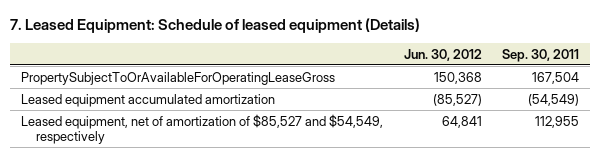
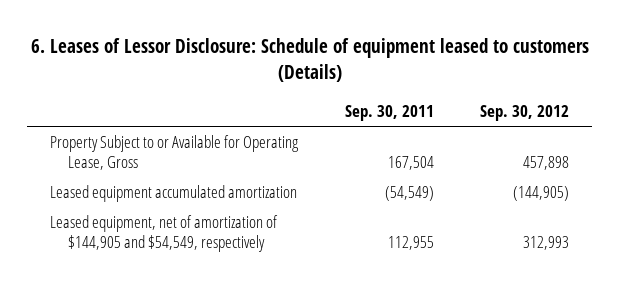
[10,18,421,34] 7. Leased Equipment: Schedule of leased equipment (Details) -> [30,38,589,83] 6. Leases of Lessor Disclosure: Schedule of equipment leased to customers (Details)
[403,48,482,61] Jun. 30, 2012 -> none
none -> [479,104,569,121] Sep. 30, 2012
[20,71,335,85] PropertySubjectToOrAvailableForOperatingLeaseGross -> [50,135,300,170] Property Subject to or Available for Operating Lease, Gross
[20,113,383,145] Leased equipment, net of amortization of $85,527 and $54,549, respectively -> [50,215,279,252] Leased equipment, net of amortization of $144,905 and $54,549, respectively

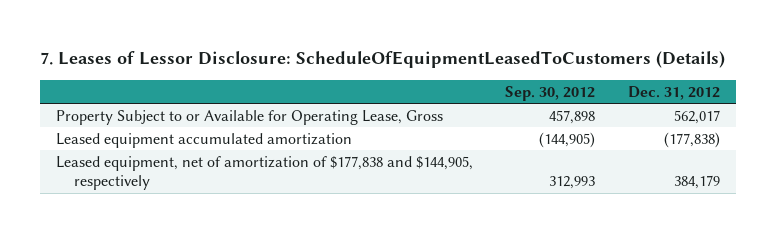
[30,38,589,83] 6. Leases of Lessor Disclosure: Schedule of equipment leased to customers (Details) -> [39,51,725,69] 7. Leases of Lessor Disclosure: ScheduleOfEquipmentLeasedToCustomers (Details)
[344,104,434,121] Sep. 30, 2011 -> none
none -> [627,85,720,100] Dec. 31, 2012
[50,215,279,252] Leased equipment, net of amortization of $144,905 and $54,549, respectively -> [55,155,473,191] Leased equipment, net of amortization of $177,838 and $144,905, respectively

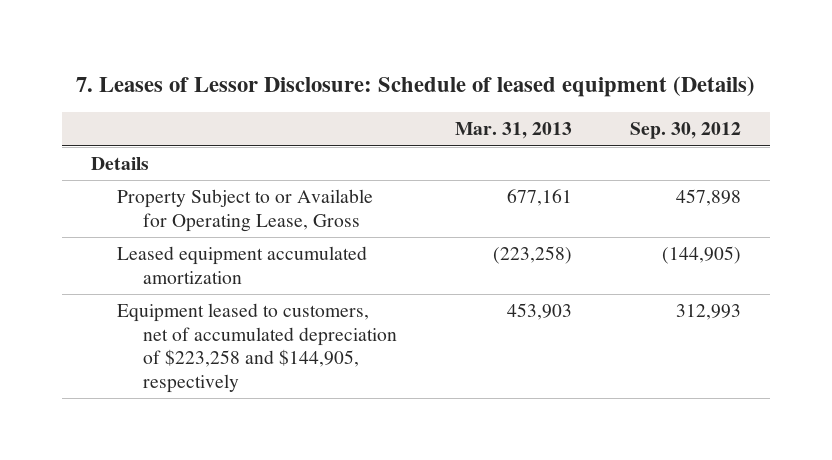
[39,51,725,69] 7. Leases of Lessor Disclosure: ScheduleOfEquipmentLeasedToCustomers (Details) -> [76,76,756,98] 7. Leases of Lessor Disclosure: Schedule of leased equipment (Details)
[627,85,720,100] Dec. 31, 2012 -> none
none -> [454,122,572,140] Mar. 31, 2013
none -> [91,157,150,171] Details
[55,155,473,191] Leased equipment, net of amortization of $177,838 and $144,905, respectively -> [116,303,397,393] Equipment leased to customers, net of accumulated depreciation of $223,258 and $144,905, respectively

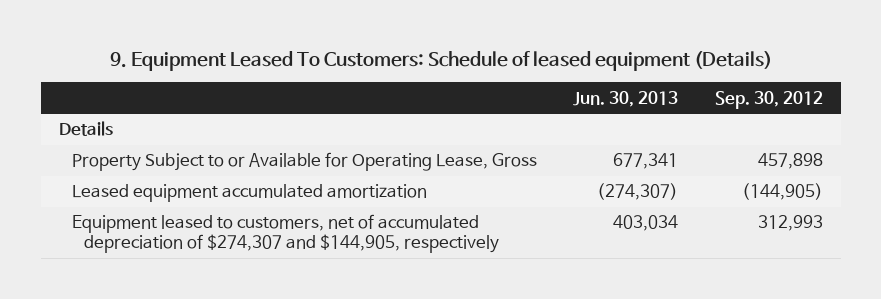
[76,76,756,98] 7. Leases of Lessor Disclosure: Schedule of leased equipment (Details) -> [109,50,772,71] 9. Equipment Leased To Customers: Schedule of leased equipment (Details)
[454,122,572,140] Mar. 31, 2013 -> none
none -> [573,90,679,107] Jun. 30, 2013
[116,303,397,393] Equipment leased to customers, net of accumulated depreciation of $223,258 and $144,905, respectively -> [71,214,500,254] Equipment leased to customers, net of accumulated depreciation of $274,307 and $144,905, respectively

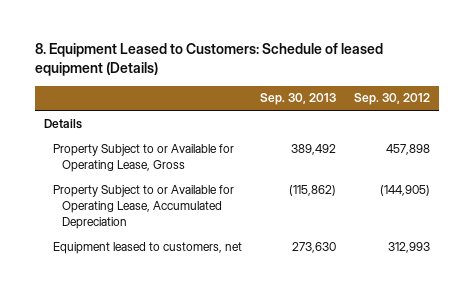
[109,50,772,71] 9. Equipment Leased To Customers: Schedule of leased equipment (Details) -> [35,43,384,77] 8. Equipment Leased to Customers: Schedule of leased equipment (Details)
[573,90,679,107] Jun. 30, 2013 -> none
none -> [259,93,336,106] Sep. 30, 2013
[71,184,427,203] Leased equipment accumulated amortization -> [53,184,235,229] Property Subject to or Available for Operating Lease, Accumulated Depreciation
[71,214,500,254] Equipment leased to customers, net of accumulated depreciation of $274,307 and $144,905, respectively -> [53,241,243,254] Equipment leased to customers, net

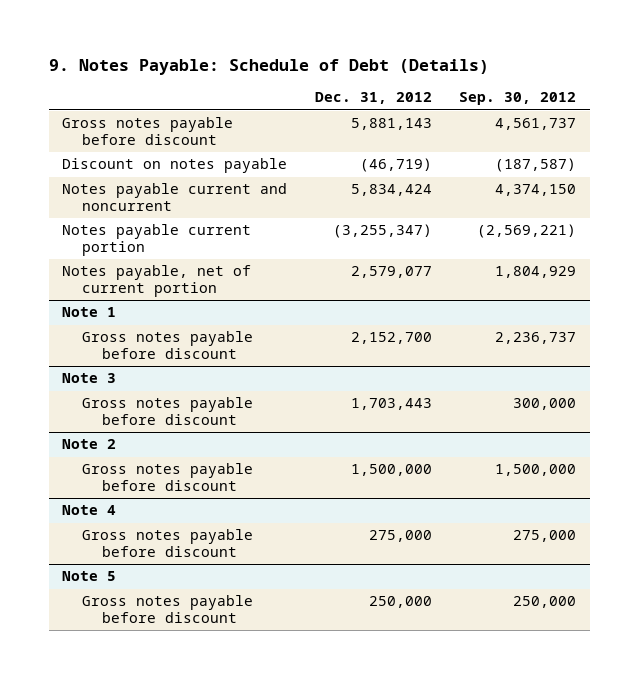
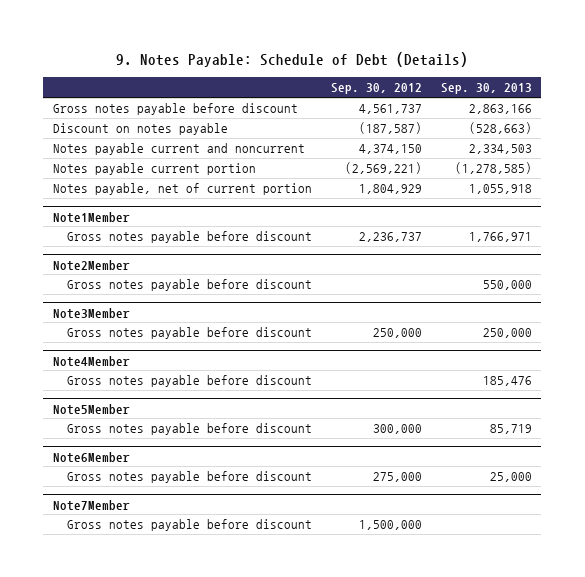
[314,92,432,105] Dec. 31, 2012 -> none
none -> [440,83,532,95] Sep. 30, 2013
[62,307,117,318] Note 1 -> none
none -> [52,211,130,223] Note1Member
[62,373,117,384] Note 3 -> none
none -> [52,259,130,271] Note2Member
none -> [67,279,313,292] Gross notes payable before discount
none -> [52,307,130,319] Note3Member
none -> [67,327,313,340] Gross notes payable before discount
none -> [52,355,130,367] Note4Member
none -> [67,375,313,388] Gross notes payable before discount
none -> [52,403,130,415] Note5Member
[62,439,117,450] Note 2 -> none
[82,463,254,492] Gross notes payable before discount -> none
[62,505,117,516] Note 4 -> none
none -> [52,451,130,463] Note6Member
[62,571,117,582] Note 5 -> none
none -> [52,499,130,511] Note7Member
[513,596,577,609] 250,000 -> [359,520,423,531] 1,500,000

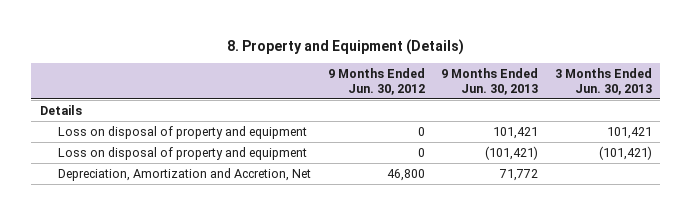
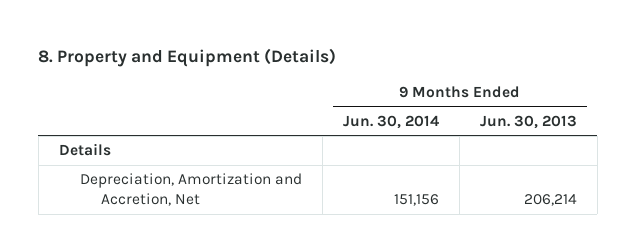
[327,67,425,95] 9 Months Ended Jun. 30, 2012 -> none
[554,67,652,95] 3 Months Ended Jun. 30, 2013 -> none
none -> [342,114,439,129] Jun. 30, 2014
[58,125,308,139] Loss on disposal of property and equipment -> none
[58,146,308,160] Loss on disposal of property and equipment -> none
[499,168,539,181] 71,772 -> [523,194,577,207] 206,214

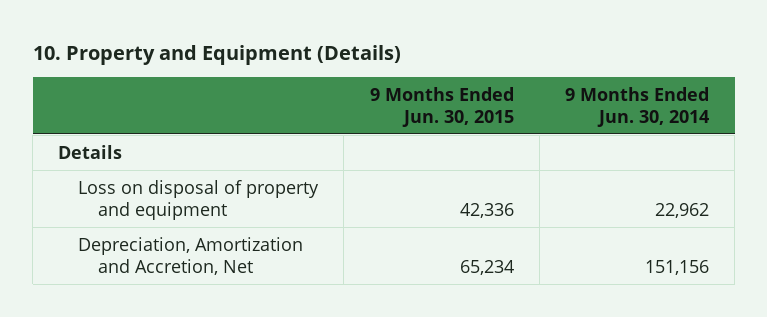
[38,48,337,68] 8. Property and Equipment (Details) -> [32,44,401,65] 10. Property and Equipment (Details)
[479,114,577,129] Jun. 30, 2013 -> none
none -> [369,86,514,127] 9 Months Ended Jun. 30, 2015
none -> [78,179,320,220] Loss on disposal of property and equipment

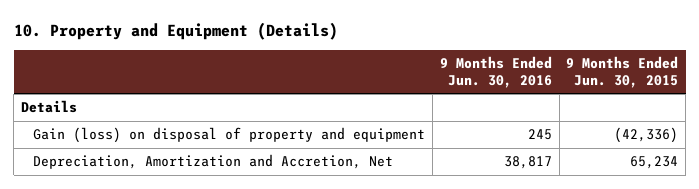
[564,86,709,127] 9 Months Ended Jun. 30, 2014 -> none
none -> [439,56,552,88] 9 Months Ended Jun. 30, 2016
[78,179,320,220] Loss on disposal of property and equipment -> [33,127,426,144] Gain (loss) on disposal of property and equipment
[459,202,514,218] 42,336 -> [614,127,679,144] (42,336)

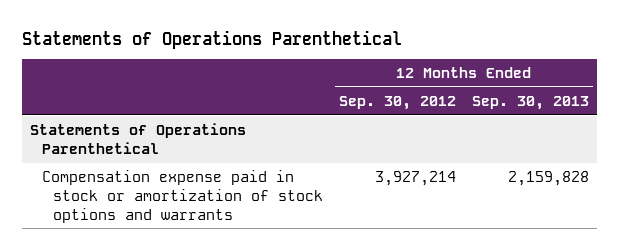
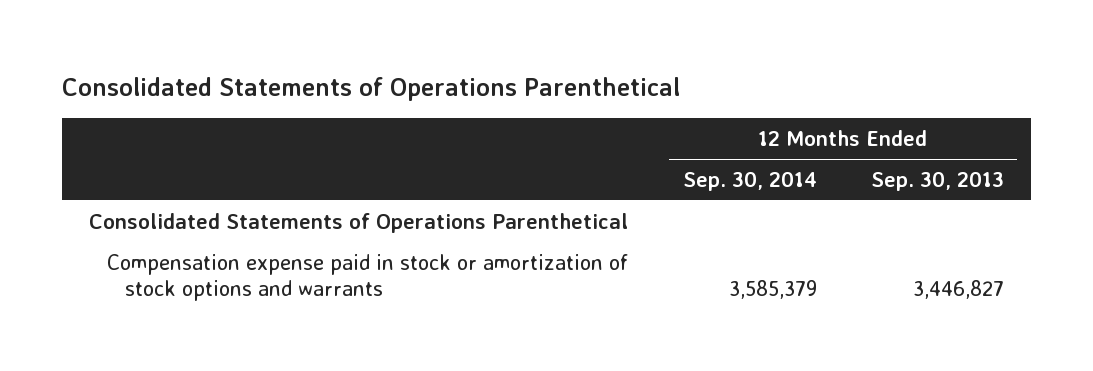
[21,29,402,49] Statements of Operations Parenthetical -> [62,77,681,102] Consolidated Statements of Operations Parenthetical
[339,95,457,110] Sep. 30, 2012 -> none
none -> [682,170,817,191] Sep. 30, 2014
[29,122,246,154] Statements of Operations Parenthetical -> [89,212,629,233] Consolidated Statements of Operations Parenthetical
[508,170,590,186] 2,159,828 -> [912,280,1004,300] 3,446,827

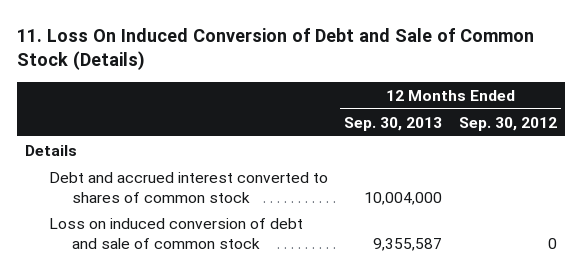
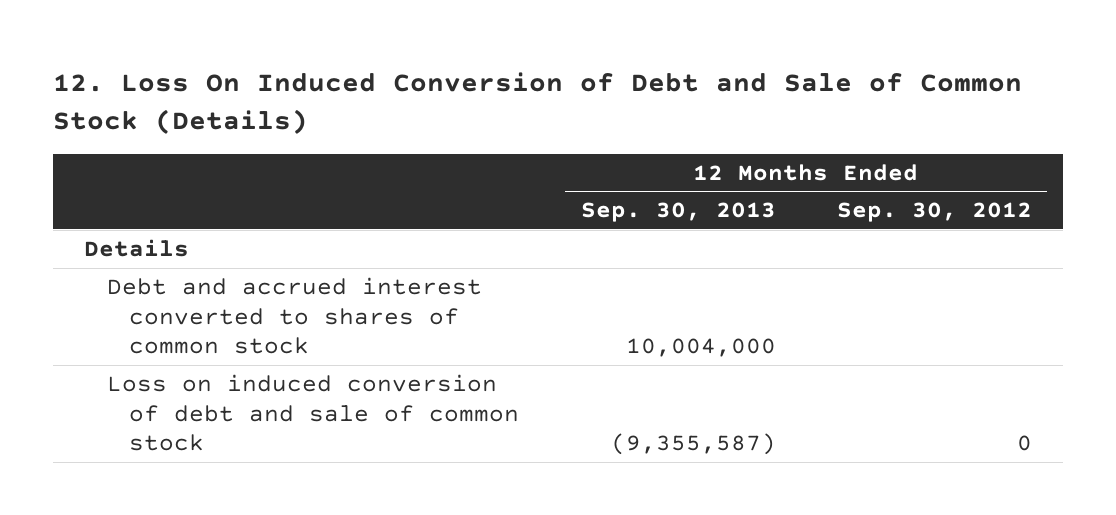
[17,27,535,71] 11. Loss On Induced Conversion of Debt and Sale of Common Stock (Details) -> [53,72,1023,135] 12. Loss On Induced Conversion of Debt and Sale of Common Stock (Details)
[373,237,443,251] 9,355,587 -> [610,433,776,456] (9,355,587)

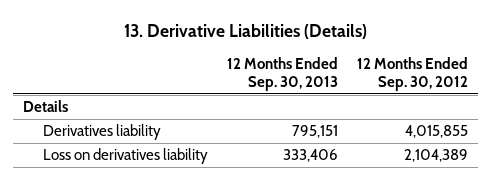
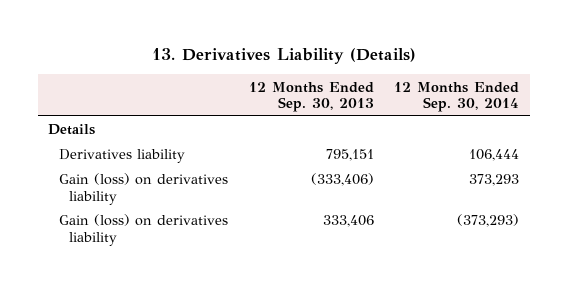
[123,23,367,39] 13. Derivative Liabilities (Details) -> [151,48,416,65] 13. Derivatives Liability (Details)
[357,57,469,92] 12 Months Ended Sep. 30, 2012 -> none
none -> [394,81,520,113] 12 Months Ended Sep. 30, 2014
[43,148,209,165] Loss on derivatives liability -> [58,173,228,205] Gain (loss) on derivatives liability
[283,149,339,163] 333,406 -> [310,173,374,187] (333,406)
none -> [58,214,228,246] Gain (loss) on derivatives liability

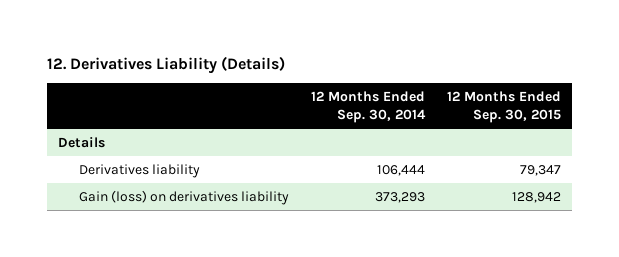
[151,48,416,65] 13. Derivatives Liability (Details) -> [47,56,286,75] 12. Derivatives Liability (Details)
[248,81,374,113] 12 Months Ended Sep. 30, 2013 -> none
none -> [446,91,561,124] 12 Months Ended Sep. 30, 2015
[58,214,228,246] Gain (loss) on derivatives liability -> none

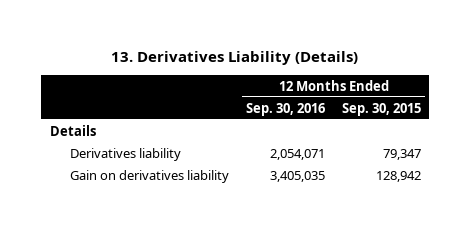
[47,56,286,75] 12. Derivatives Liability (Details) -> [111,50,359,65] 13. Derivatives Liability (Details)
[310,91,426,124] 12 Months Ended Sep. 30, 2014 -> none
none -> [246,102,326,116] Sep. 30, 2016
[78,189,289,205] Gain (loss) on derivatives liability -> [70,169,230,183] Gain on derivatives liability

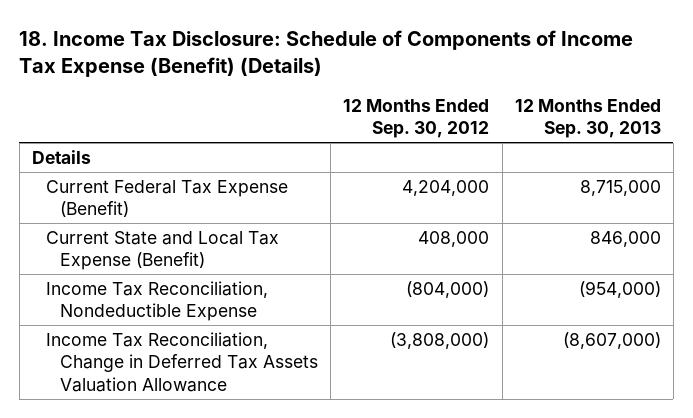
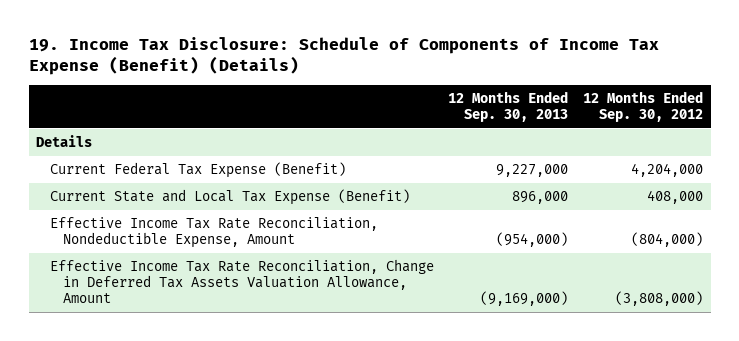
[19,30,634,78] 18. Income Tax Disclosure: Schedule of Components of Income Tax Expense (Benefit) (Details) -> [28,36,659,76] 19. Income Tax Disclosure: Schedule of Components of Income Tax Expense (Benefit) (Details)
[579,179,661,196] 8,715,000 -> [496,164,569,178] 9,227,000
[589,230,661,247] 846,000 -> [512,191,569,205] 896,000
[45,280,268,322] Income Tax Reconciliation, Nondeductible Expense -> [49,217,378,249] Effective Income Tax Rate Reconciliation, Nondeductible Expense, Amount
[45,331,319,392] Income Tax Reconciliation, Change in Deferred Tax Assets Valuation Allowance -> [49,259,434,304] Effective Income Tax Rate Reconciliation, Change in Deferred Tax Assets Valuation Allowance, Amount
[562,331,661,349] (8,607,000) -> [480,291,569,307] (9,169,000)

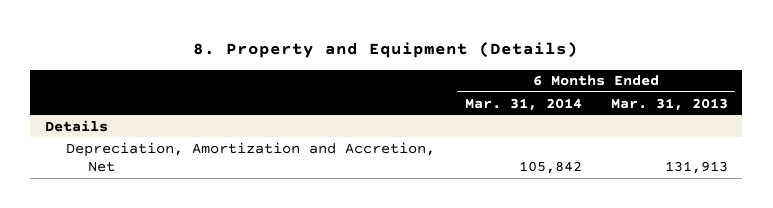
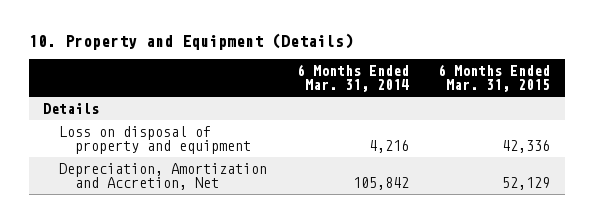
[193,42,579,59] 8. Property and Equipment (Details) -> [28,33,353,51] 10. Property and Equipment (Details)
[610,97,728,111] Mar. 31, 2013 -> none
none -> [438,63,551,93] 6 Months Ended Mar. 31, 2015
none -> [59,125,252,155] Loss on disposal of property and equipment

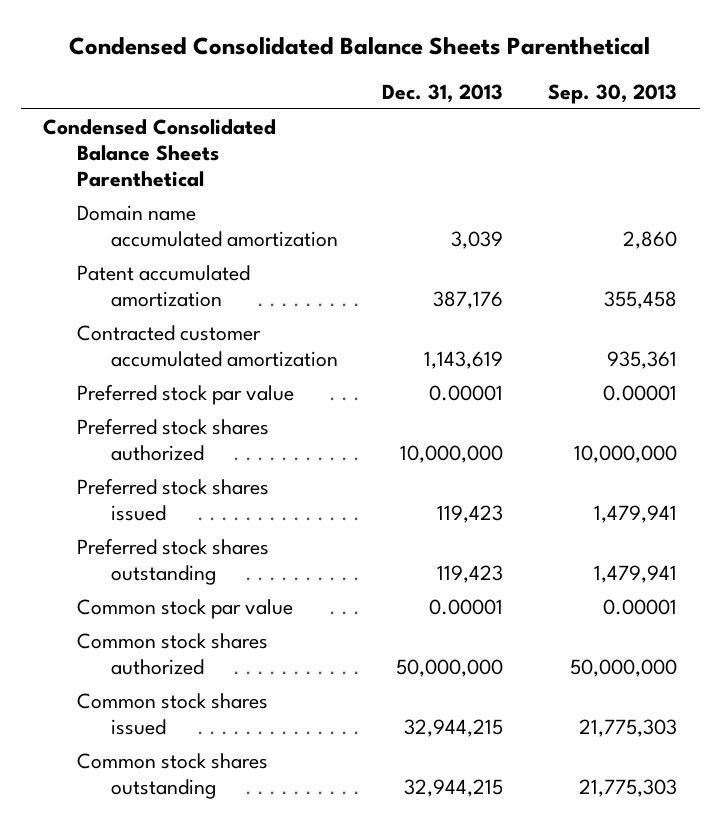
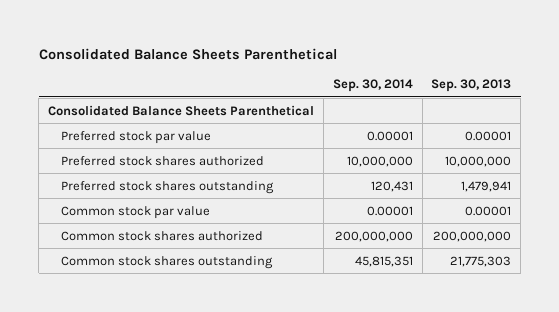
[69,36,651,55] Condensed Consolidated Balance Sheets Parenthetical -> [38,47,337,60] Consolidated Balance Sheets Parenthetical
[382,83,504,103] Dec. 31, 2013 -> none
none -> [332,78,413,92] Sep. 30, 2014
[76,204,338,247] Domain name accumulated amortization -> none
[76,264,250,307] Patent accumulated amortization -> none
[76,324,338,367] Contracted customer accumulated amortization -> none
[43,118,277,187] Condensed Consolidated Balance Sheets Parenthetical -> [48,104,315,116] Consolidated Balance Sheets Parenthetical
[76,477,269,521] Preferred stock shares issued -> none
[76,692,268,735] Common stock shares issued -> none
[570,658,678,677] 50,000,000 -> [433,230,512,242] 200,000,000

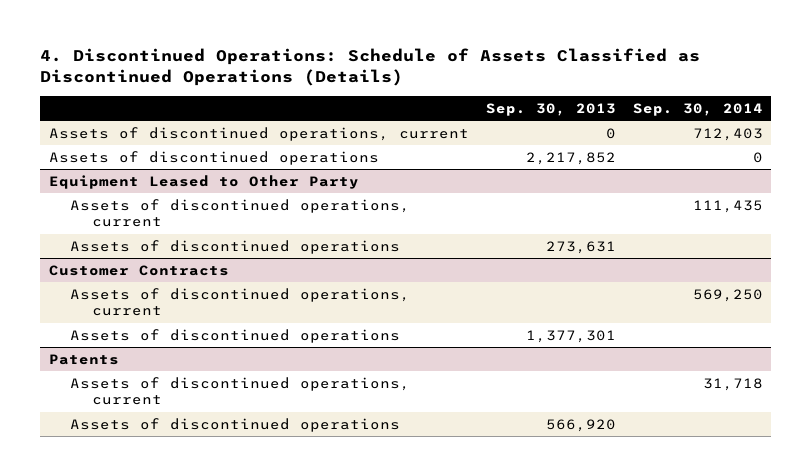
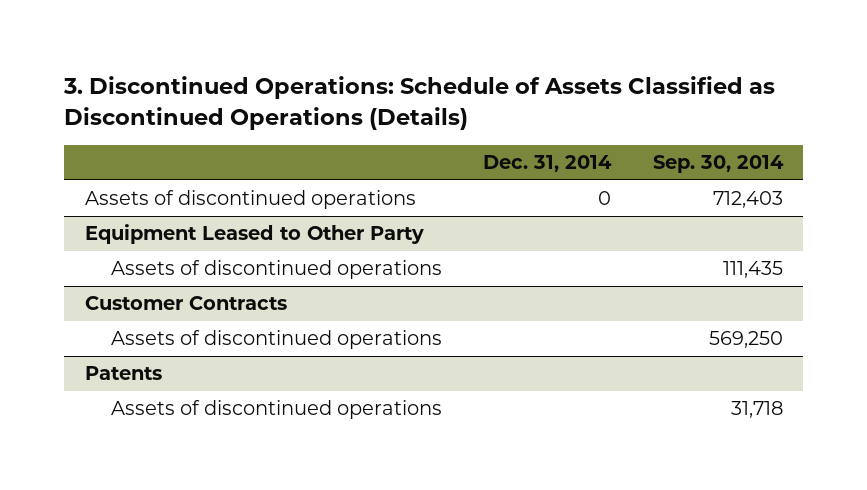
[40,48,701,87] 4. Discontinued Operations: Schedule of Assets Classified as Discontinued Operations (Details) -> [62,76,775,131] 3. Discontinued Operations: Schedule of Assets Classified as Discontinued Operations (Details)
[485,102,616,116] Sep. 30, 2013 -> none
none -> [483,155,613,173] Dec. 31, 2014
[48,150,379,165] Assets of discontinued operations -> none
[48,126,469,141] Assets of discontinued operations, current -> [84,190,416,210] Assets of discontinued operations
[70,239,401,254] Assets of discontinued operations -> none
[70,198,411,228] Assets of discontinued operations, current -> [111,260,443,280] Assets of discontinued operations
[70,328,401,343] Assets of discontinued operations -> none
[70,287,411,317] Assets of discontinued operations, current -> [111,330,443,350] Assets of discontinued operations
[70,417,401,432] Assets of discontinued operations -> none
[70,376,411,406] Assets of discontinued operations, current -> [111,400,443,420] Assets of discontinued operations

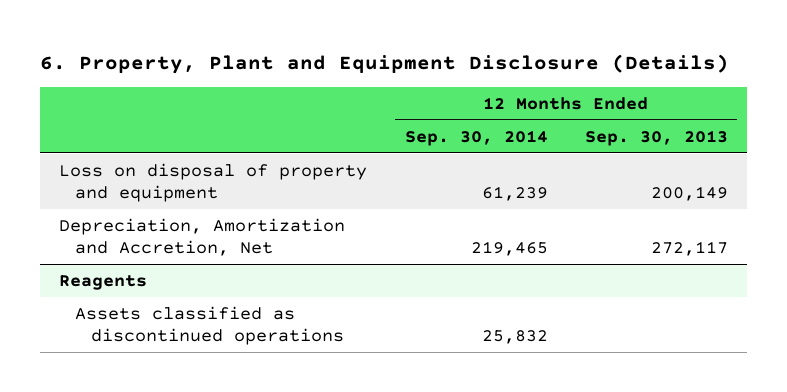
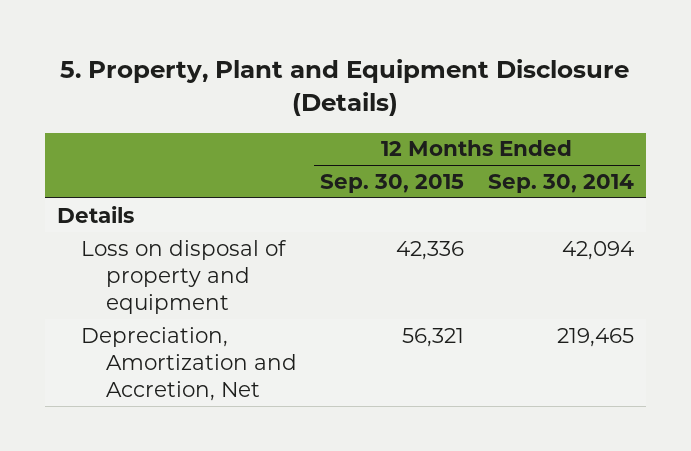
[40,53,730,74] 6. Property, Plant and Equipment Disclosure (Details) -> [60,59,630,117] 5. Property, Plant and Equipment Disclosure (Details)
[585,129,729,146] Sep. 30, 2013 -> none
none -> [320,174,465,194] Sep. 30, 2015
none -> [56,205,134,223] Details
[481,185,548,201] 61,239 -> [561,240,634,260] 42,094
[58,274,147,290] Reagents -> none
[74,305,344,345] Assets classified as discontinued operations -> none

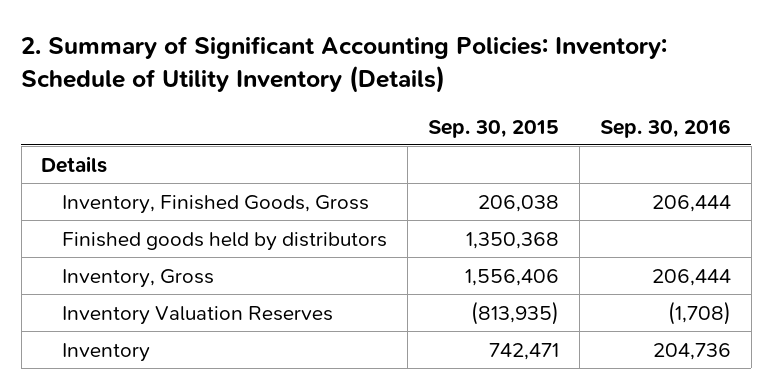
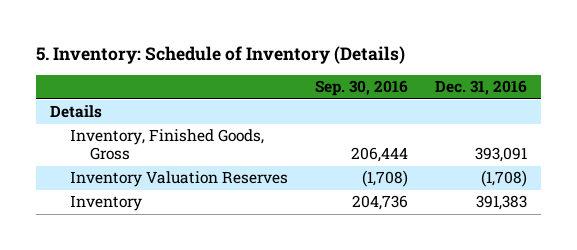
[21,35,668,93] 2. Summary of Significant Accounting Policies: Inventory: Schedule of Utility Inventory (Details) -> [35,45,405,64] 5. Inventory: Schedule of Inventory (Details)
[427,119,559,138] Sep. 30, 2015 -> none
none -> [435,80,528,96] Dec. 31, 2016
[61,231,387,251] Finished goods held by distributors -> none
[61,268,214,288] Inventory, Gross -> none

